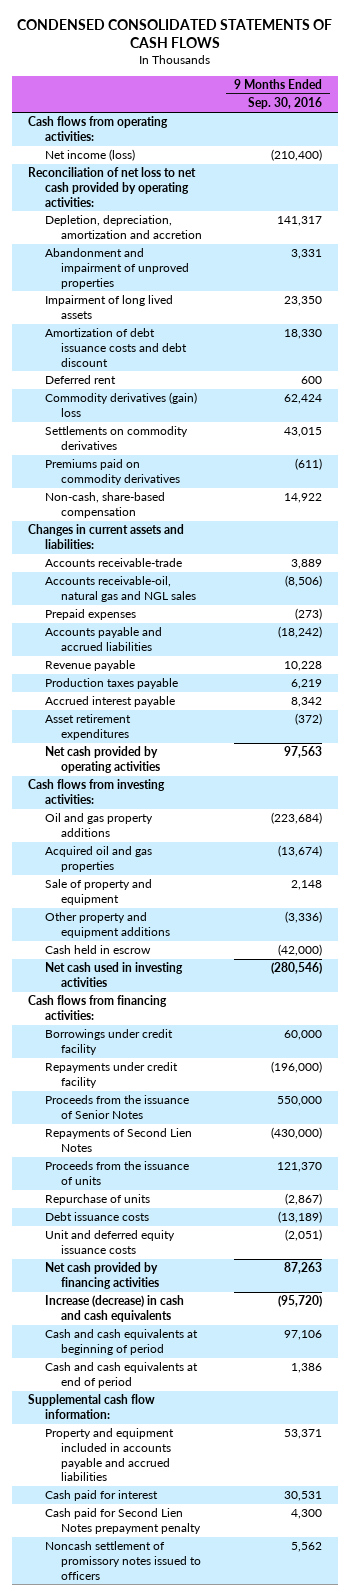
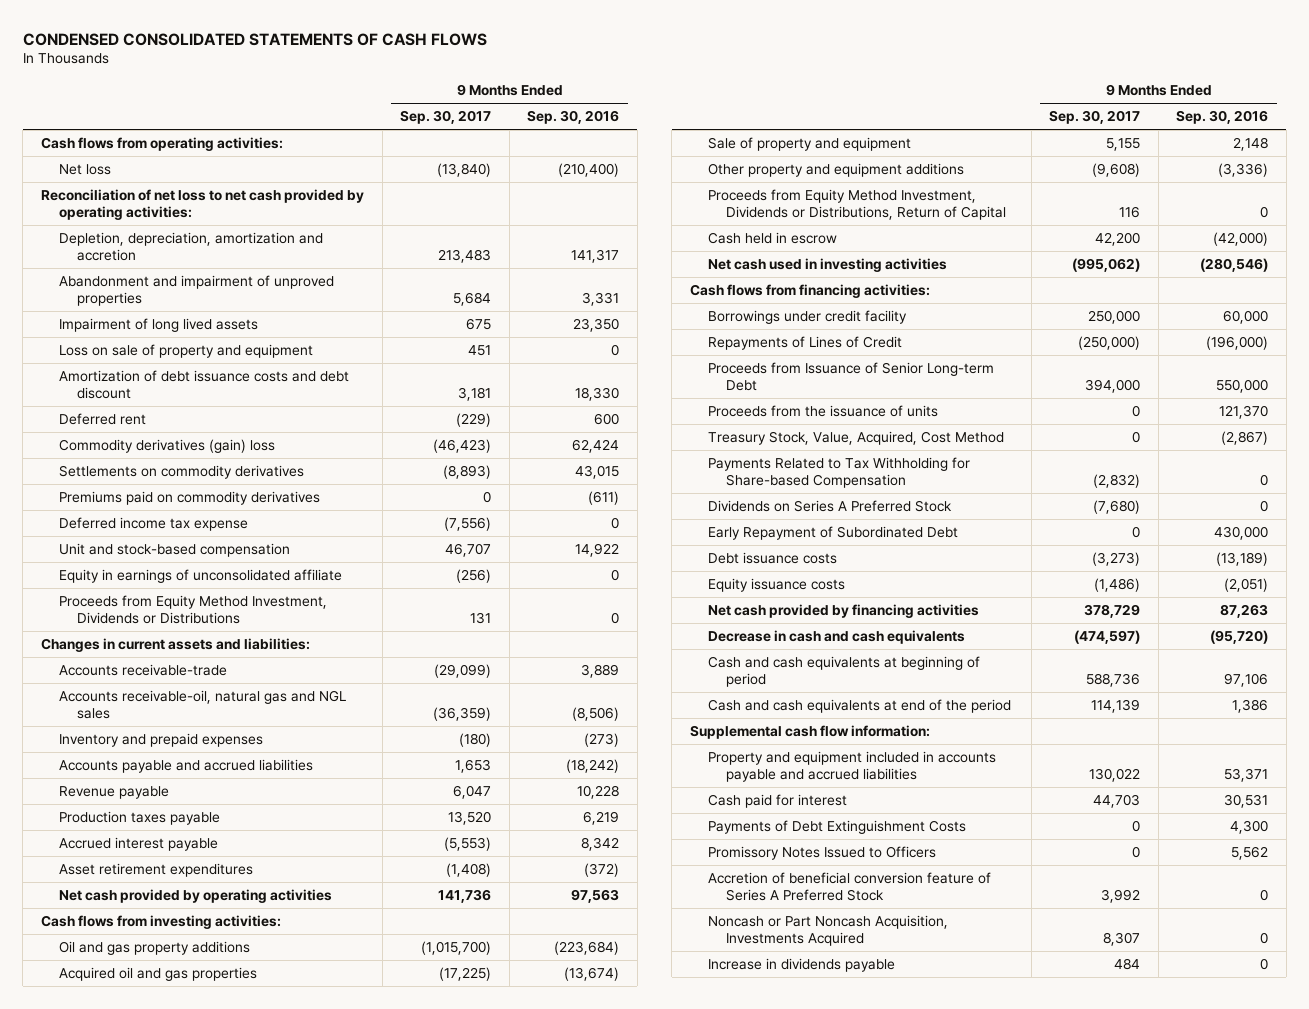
none -> [400,110,492,125] Sep. 30, 2017
[44,149,135,162] Net income (loss) -> [58,163,111,175] Net loss
none -> [58,343,313,358] Loss on sale of property and equipment
none -> [58,516,248,531] Deferred income tax expense
[44,492,165,518] Non-cash, share-based compensation -> [58,542,290,557] Unit and stock-based compensation
none -> [58,568,342,583] Equity in earnings of unconsolidated affiliate
none -> [58,594,327,625] Proceeds from Equity Method Investment, Dividends or Distributions
[44,609,136,621] Prepaid expenses -> [58,732,263,747] Inventory and prepaid expenses
none -> [707,188,1006,221] Proceeds from Equity Method Investment, Dividends or Distributions, Return of Capital
[44,1128,192,1152] Repayments of Second Lien Notes -> none
[44,1062,178,1088] Repayments under credit facility -> [707,335,902,350] Repayments of Lines of Credit
[44,1095,189,1119] Proceeds from the issuance of Senior Notes -> [707,361,994,392] Proceeds from Issuance of Senior Long-term Debt
[44,1194,150,1206] Repurchase of units -> [707,430,1004,445] Treasury Stock, Value, Acquired, Cost Method
none -> [707,456,970,489] Payments Related to Tax Withholding for Share-based Compensation
none -> [707,499,952,512] Dividends on Series A Preferred Stock
none -> [707,525,958,540] Early Repayment of Subordinated Debt
[44,1230,175,1254] Unit and deferred equity issuance costs -> [707,577,845,592] Equity issuance costs
[44,1295,184,1322] Increase (decrease) in cash and cash equivalents -> [707,629,965,644] Decrease in cash and cash equivalents
[44,1362,198,1388] Cash and cash equivalents at end of period -> [707,698,1011,713] Cash and cash equivalents at end of the period
[44,1508,202,1534] Cash paid for Second Lien Notes prepayment penalty -> [707,819,966,834] Payments of Debt Extinguishment Costs
[44,1541,202,1580] Noncash settlement of promissory notes issued to officers -> [707,845,936,860] Promissory Notes Issued to Officers
none -> [707,871,991,902] Accretion of beneficial conversion feature of Series A Preferred Stock
none -> [707,914,948,947] Noncash or Part Noncash Acquisition, Investments Acquired
none -> [707,957,895,972] Increase in dividends payable

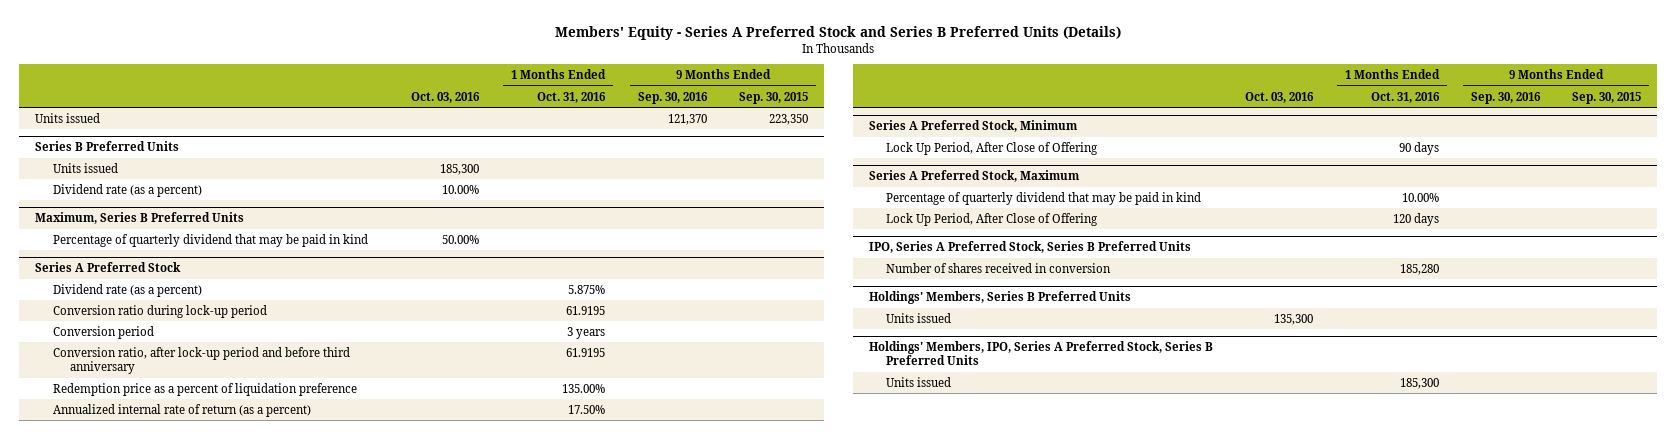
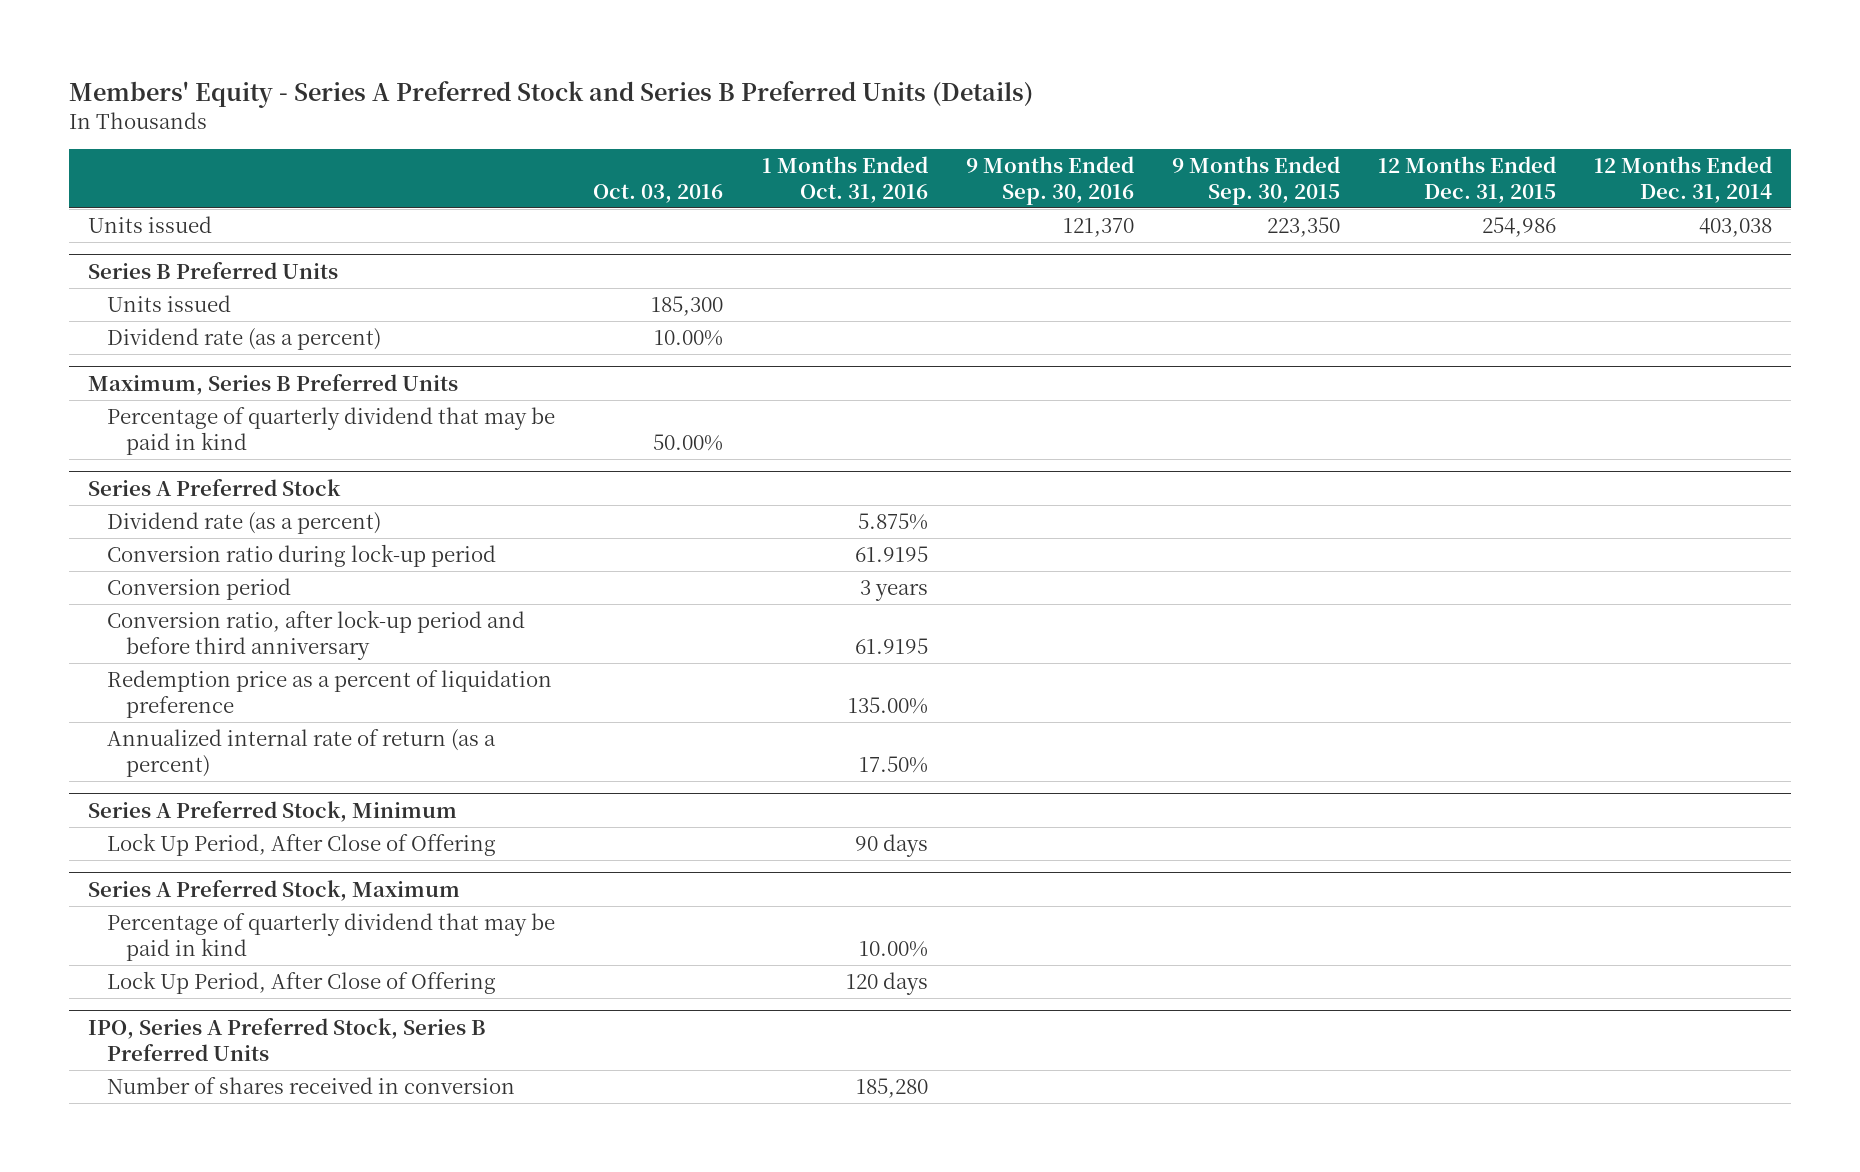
none -> [1377,156,1556,204] 12 Months Ended Dec. 31, 2015
none -> [1594,156,1773,204] 12 Months Ended Dec. 31, 2014
[868,291,1131,305] Holdings' Members, Series B Preferred Units -> none
[886,312,952,323] Units issued -> none
[868,341,1213,366] Holdings' Members, IPO, Series A Preferred Stock, Series B Preferred Units -> none
[886,376,952,387] Units issued -> none

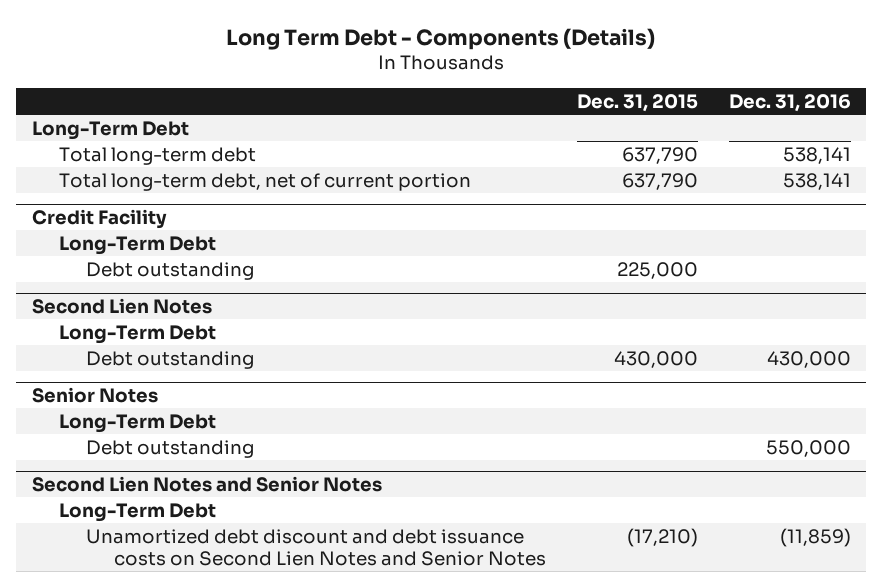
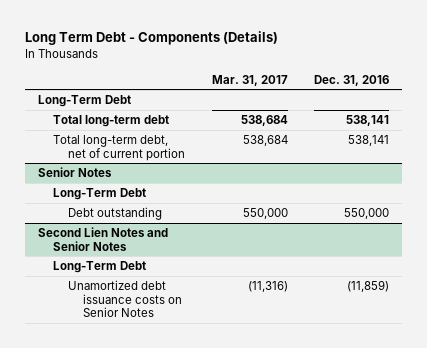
[576,93,698,112] Dec. 31, 2015 -> none
none -> [211,74,288,86] Mar. 31, 2017
[31,208,167,229] Credit Facility -> none
[59,235,217,255] Long-Term Debt -> none
[86,261,255,280] Debt outstanding -> none
[31,297,212,314] Second Lien Notes -> none
[59,324,217,344] Long-Term Debt -> none
[86,350,255,369] Debt outstanding -> none
[86,528,546,566] Unamortized debt discount and debt issuance costs on Second Lien Notes and Senior Notes -> [67,279,182,318] Unamortized debt issuance costs on Senior Notes

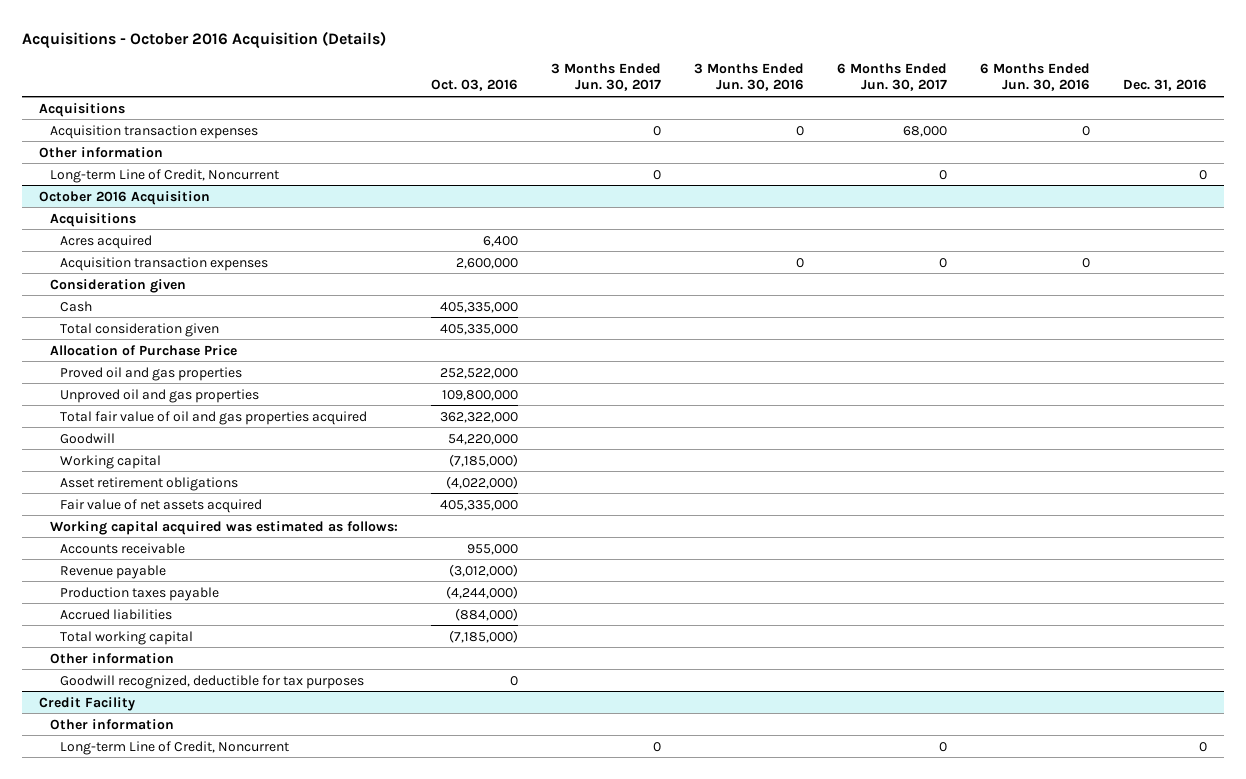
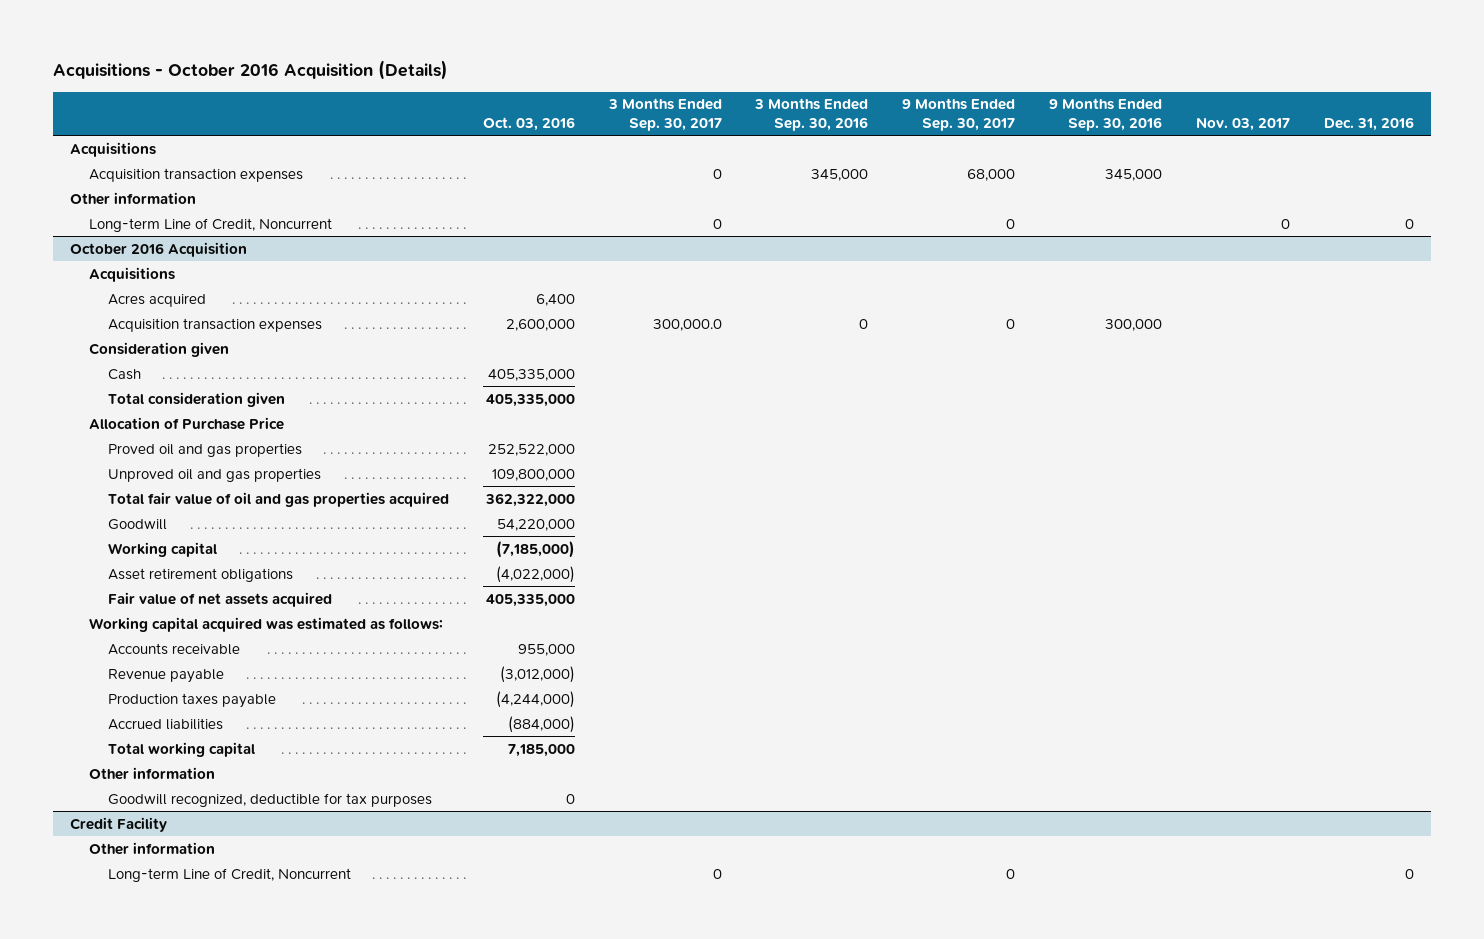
[550,63,661,92] 3 Months Ended Jun. 30, 2017 -> none
[693,63,804,92] 3 Months Ended Jun. 30, 2016 -> none
[837,63,948,92] 6 Months Ended Jun. 30, 2017 -> none
[980,63,1091,92] 6 Months Ended Jun. 30, 2016 -> none
none -> [607,98,722,131] 3 Months Ended Sep. 30, 2017
none -> [754,98,869,131] 3 Months Ended Sep. 30, 2016
none -> [902,98,1016,131] 9 Months Ended Sep. 30, 2017
none -> [1049,98,1163,131] 9 Months Ended Sep. 30, 2016
none -> [1196,117,1291,131] Nov. 03, 2017
[448,629,518,643] (7,185,000) -> [507,743,575,757] 7,185,000

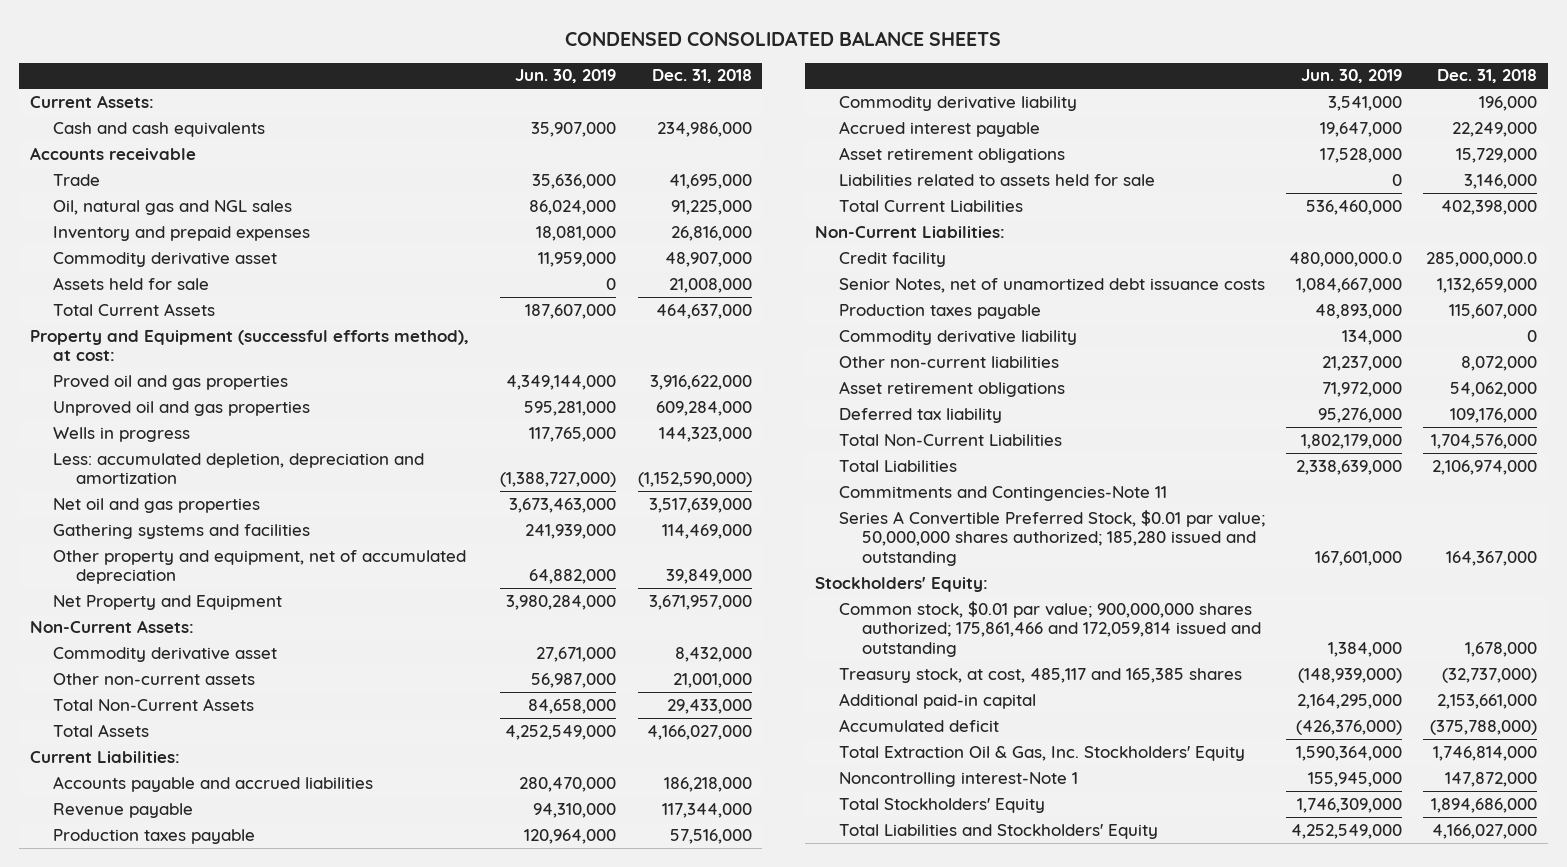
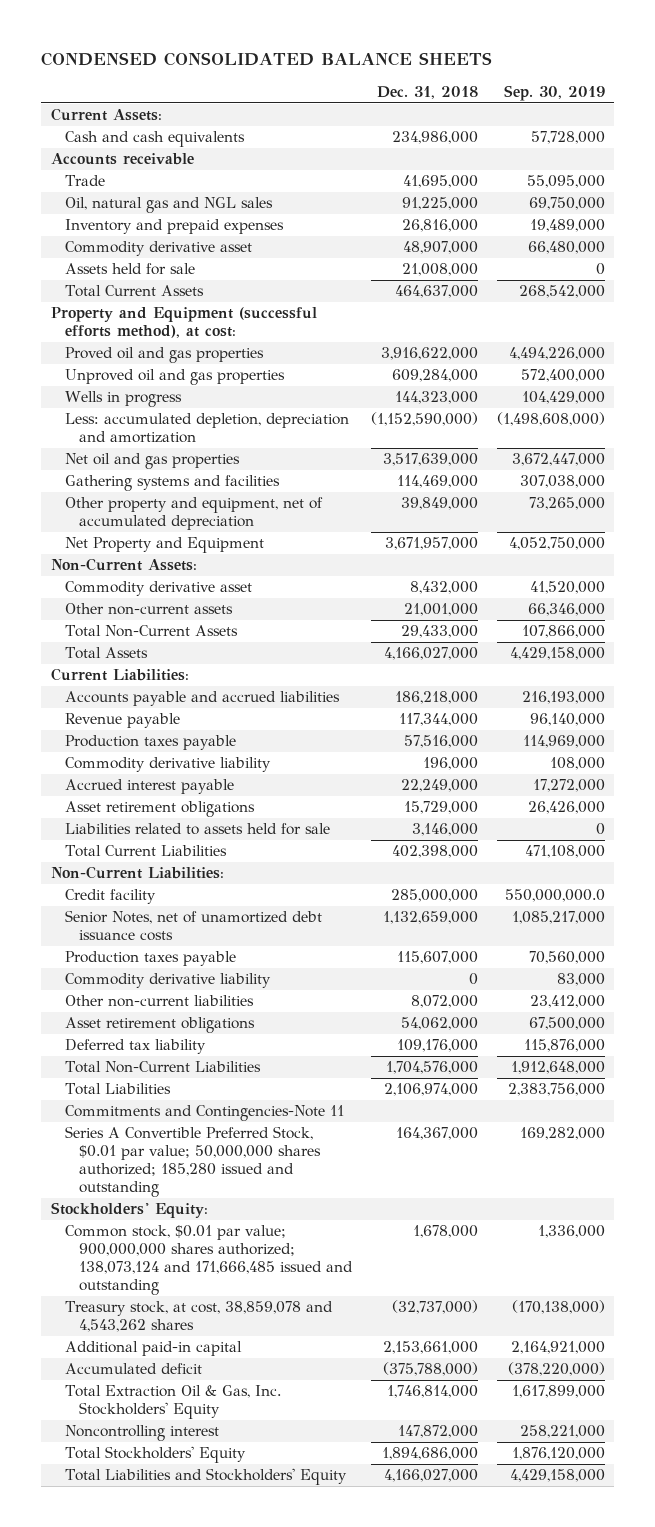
[515,69,617,84] Jun. 30, 2019 -> none
none -> [503,85,605,102] Sep. 30, 2019
[1426,251,1538,267] 285,000,000.0 -> [391,889,479,903] 285,000,000
[838,600,1261,658] Common stock, $0.01 par value; 900,000,000 shares authorized; 175,861,466 and 172,059,814 issued and outstanding -> [65,1225,354,1296] Common stock, $0.01 par value; 900,000,000 shares authorized; 138,073,124 and 171,666,485 issued and outstanding
[838,667,1242,683] Treasury stock, at cost, 485,117 and 165,385 shares -> [65,1301,334,1333] Treasury stock, at cost, 38,859,078 and 4,543,262 shares
[838,771,1078,787] Noncontrolling interest-Note 1 -> [65,1425,220,1442] Noncontrolling interest

